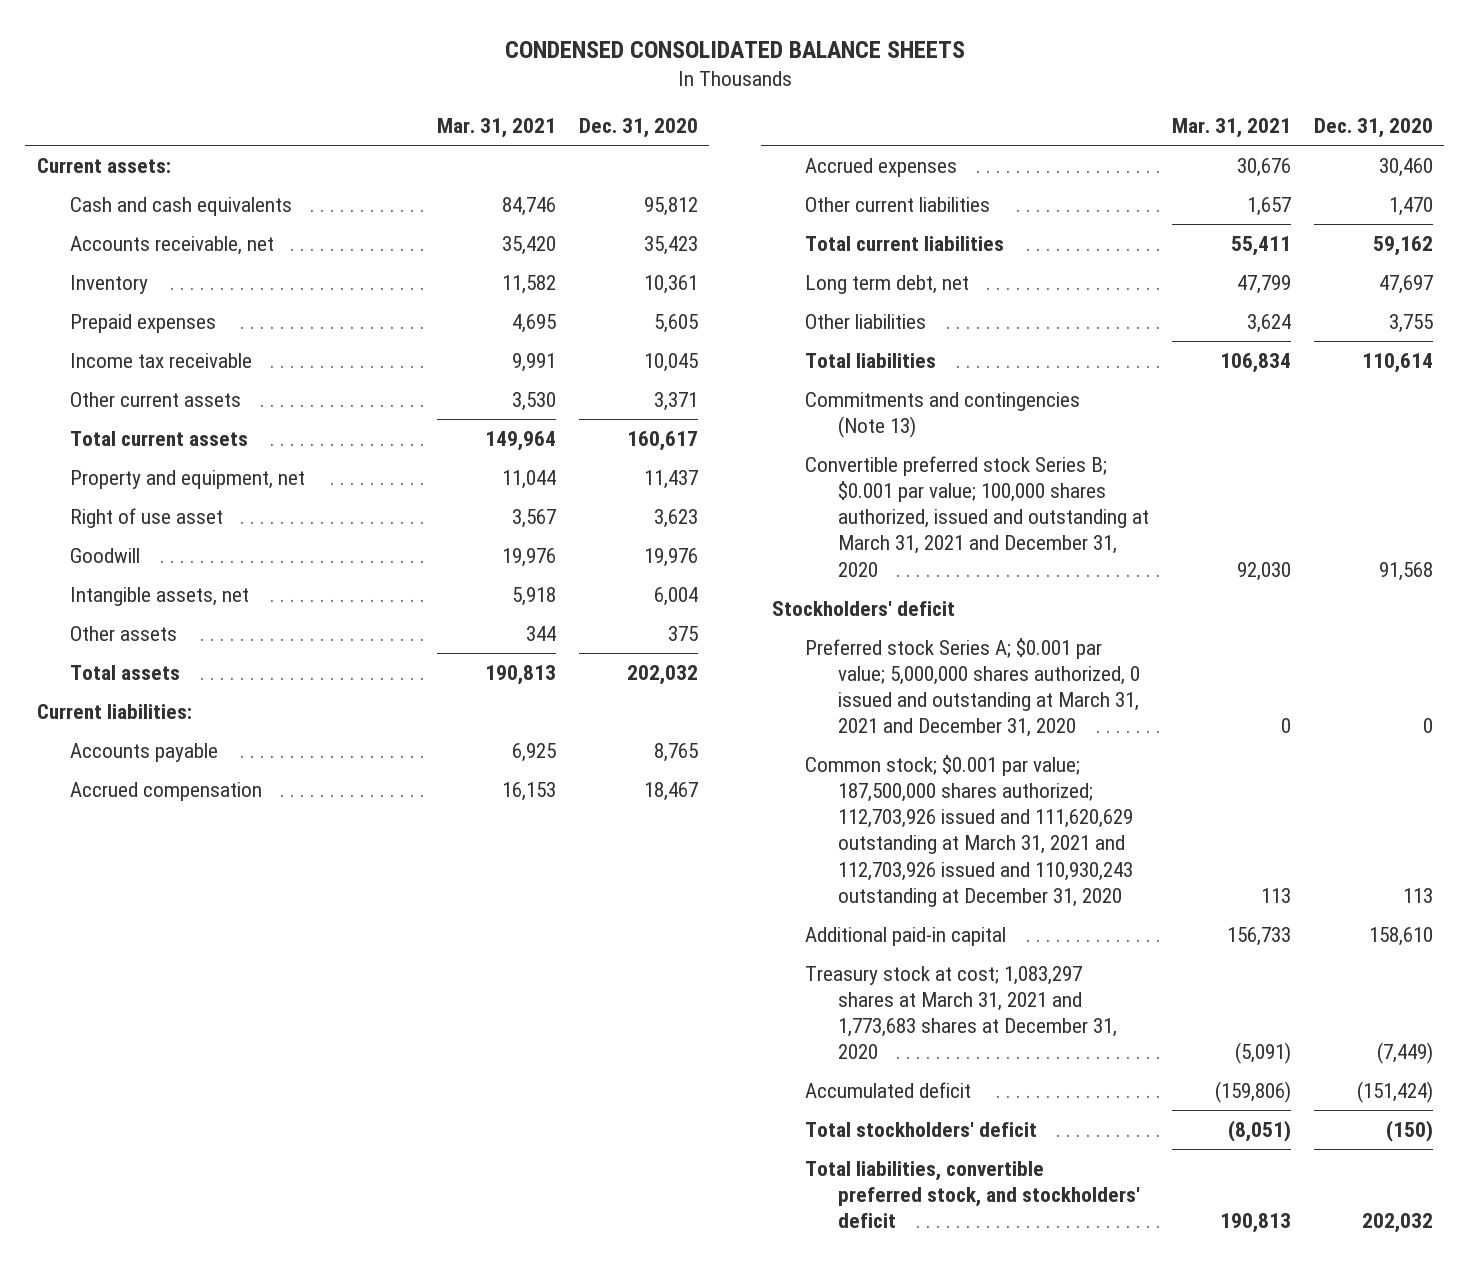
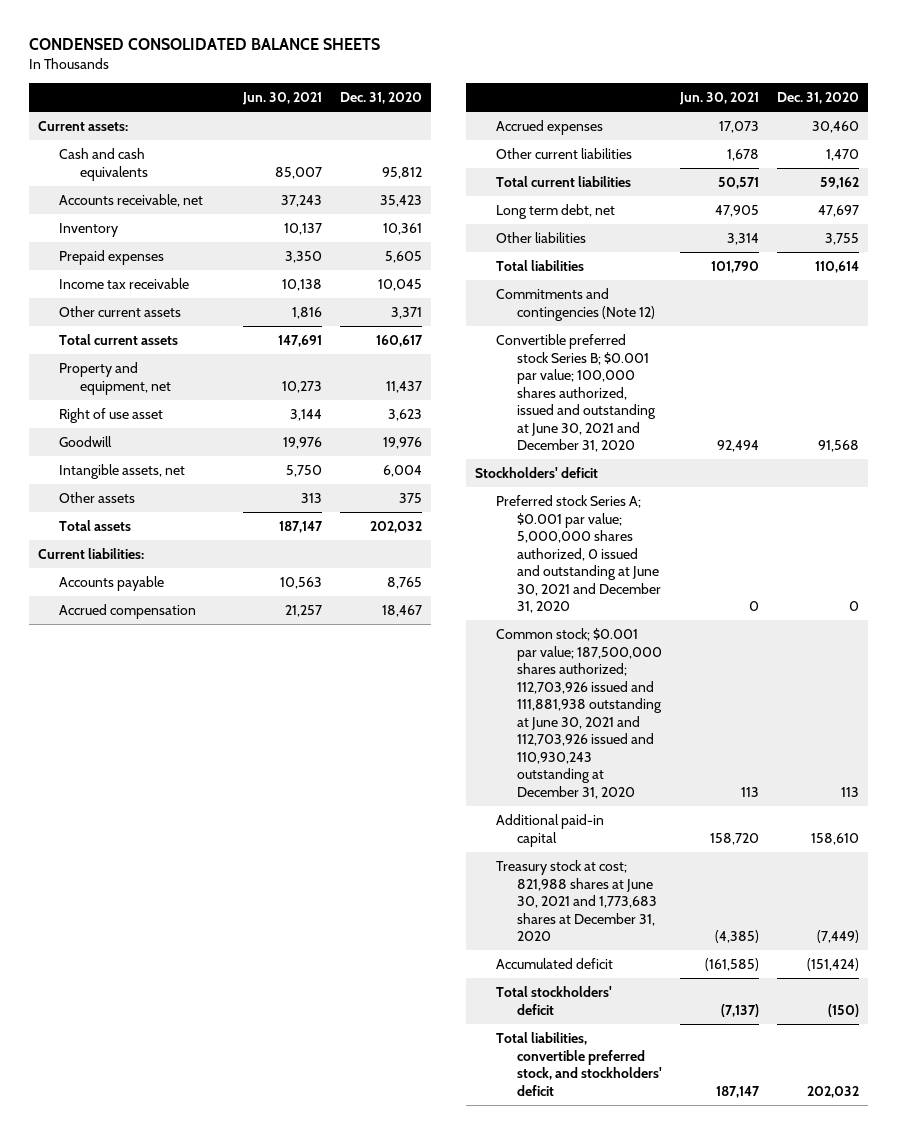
[436,118,556,139] Mar. 31, 2021 -> none
none -> [242,92,323,106] Jun. 30, 2021
[805,391,1081,438] Commitments and contingencies (Note 13) -> [496,287,656,321] Commitments and contingencies (Note 12)
[805,455,1150,577] Convertible preferred stock Series B; $0.001 par value; 100,000 shares authorized, issued and outstanding at March 31, 2021 and December 31, 2020 -> [496,333,657,453] Convertible preferred stock Series B; $0.001 par value; 100,000 shares authorized, issued and outstanding at June 30, 2021 and December 31, 2020
[805,637,1141,738] Preferred stock Series A; $0.001 par value; 5,000,000 shares authorized, 0 issued and outstanding at March 31, 2021 and December 31, 2020 -> [496,494,662,614] Preferred stock Series A; $0.001 par value; 5,000,000 shares authorized, 0 issued and outstanding at June 30, 2021 and December 31, 2020
[805,754,1134,907] Common stock; $0.001 par value; 187,500,000 shares authorized; 112,703,926 issued and 111,620,629 outstanding at March 31, 2021 and 112,703,926 issued and 110,930,243 outstanding at December 31, 2020 -> [496,627,663,799] Common stock; $0.001 par value; 187,500,000 shares authorized; 112,703,926 issued and 111,881,938 outstanding at June 30, 2021 and 112,703,926 issued and 110,930,243 outstanding at December 31, 2020
[805,965,1118,1060] Treasury stock at cost; 1,083,297 shares at March 31, 2021 and 1,773,683 shares at December 31, 2020 -> [496,859,658,942] Treasury stock at cost; 821,988 shares at June 30, 2021 and 1,773,683 shares at December 31, 2020

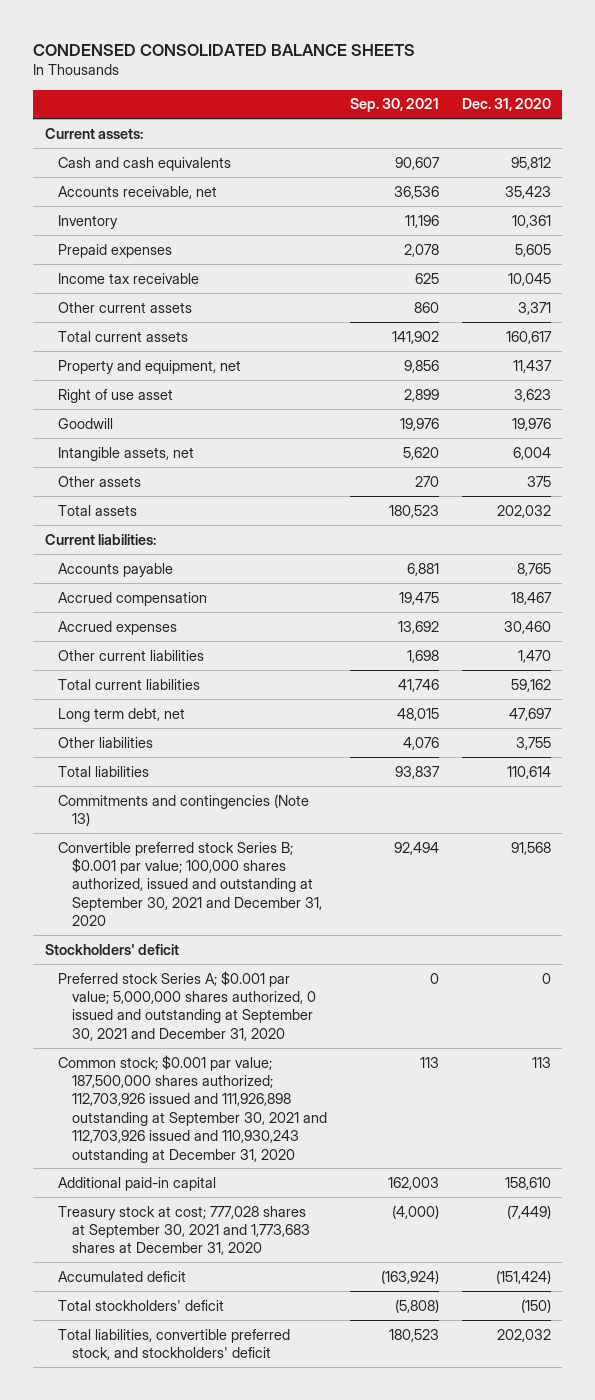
[242,92,323,106] Jun. 30, 2021 -> none
none -> [349,98,439,113] Sep. 30, 2021
[496,287,656,321] Commitments and contingencies (Note 12) -> [58,793,310,826] Commitments and contingencies (Note 13)
[496,333,657,453] Convertible preferred stock Series B; $0.001 par value; 100,000 shares authorized, issued and outstanding at June 30, 2021 and December 31, 2020 -> [58,841,323,927] Convertible preferred stock Series B; $0.001 par value; 100,000 shares authorized, issued and outstanding at September 30, 2021 and December 31, 2020
[496,494,662,614] Preferred stock Series A; $0.001 par value; 5,000,000 shares authorized, 0 issued and outstanding at June 30, 2021 and December 31, 2020 -> [58,970,317,1041] Preferred stock Series A; $0.001 par value; 5,000,000 shares authorized, 0 issued and outstanding at September 30, 2021 and December 31, 2020
[496,627,663,799] Common stock; $0.001 par value; 187,500,000 shares authorized; 112,703,926 issued and 111,881,938 outstanding at June 30, 2021 and 112,703,926 issued and 110,930,243 outstanding at December 31, 2020 -> [58,1054,328,1163] Common stock; $0.001 par value; 187,500,000 shares authorized; 112,703,926 issued and 111,926,898 outstanding at September 30, 2021 and 112,703,926 issued and 110,930,243 outstanding at December 31, 2020
[496,859,658,942] Treasury stock at cost; 821,988 shares at June 30, 2021 and 1,773,683 shares at December 31, 2020 -> [58,1205,311,1256] Treasury stock at cost; 777,028 shares at September 30, 2021 and 1,773,683 shares at December 31, 2020

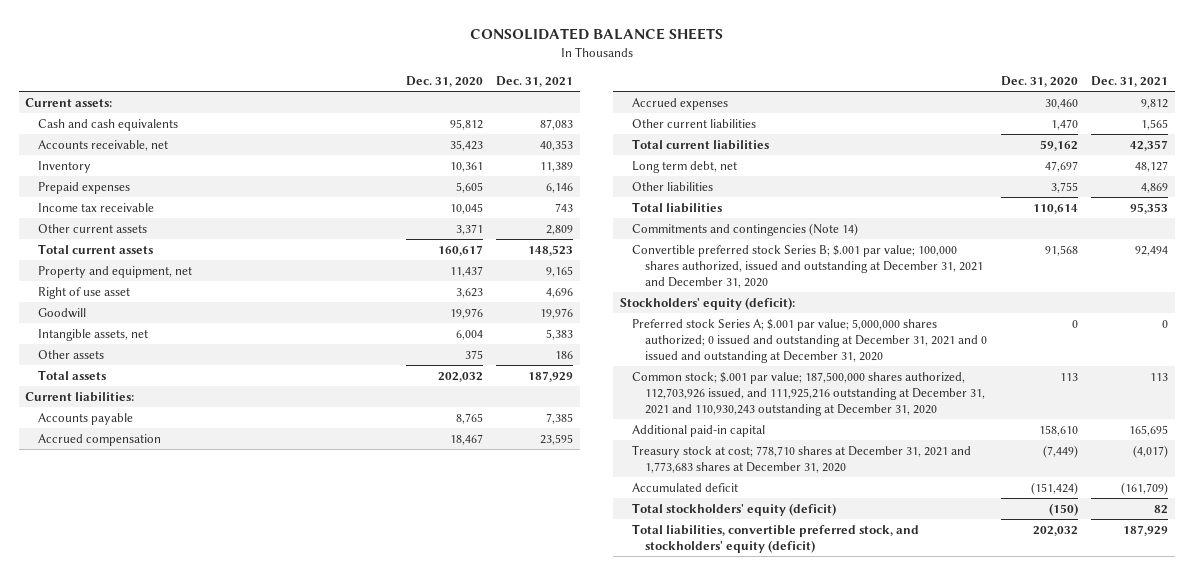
[33,43,416,56] CONDENSED CONSOLIDATED BALANCE SHEETS -> [469,28,723,41] CONSOLIDATED BALANCE SHEETS
[349,98,439,113] Sep. 30, 2021 -> none
none -> [496,76,574,88] Dec. 31, 2021
[58,793,310,826] Commitments and contingencies (Note 13) -> [632,222,859,236] Commitments and contingencies (Note 14)
[58,841,323,927] Convertible preferred stock Series B; $0.001 par value; 100,000 shares authorized, issued and outstanding at September 30, 2021 and December 31, 2020 -> [632,244,984,289] Convertible preferred stock Series B; $.001 par value; 100,000 shares authorized, issued and outstanding at December 31, 2021 and December 31, 2020
[44,943,179,955] Stockholders' deficit -> [619,296,795,310] Stockholders' equity (deficit):
[58,970,317,1041] Preferred stock Series A; $0.001 par value; 5,000,000 shares authorized, 0 issued and outstanding at September 30, 2021 and December 31, 2020 -> [632,318,988,364] Preferred stock Series A; $.001 par value; 5,000,000 shares authorized; 0 issued and outstanding at December 31, 2021 and 0 issued and outstanding at December 31, 2020
[58,1054,328,1163] Common stock; $0.001 par value; 187,500,000 shares authorized; 112,703,926 issued and 111,926,898 outstanding at September 30, 2021 and 112,703,926 issued and 110,930,243 outstanding at December 31, 2020 -> [632,371,986,417] Common stock; $.001 par value; 187,500,000 shares authorized, 112,703,926 issued, and 111,925,216 outstanding at December 31, 2021 and 110,930,243 outstanding at December 31, 2020
[58,1205,311,1256] Treasury stock at cost; 777,028 shares at September 30, 2021 and 1,773,683 shares at December 31, 2020 -> [632,444,972,474] Treasury stock at cost; 778,710 shares at December 31, 2021 and 1,773,683 shares at December 31, 2020
[58,1299,225,1311] Total stockholders' deficit -> [632,502,837,516] Total stockholders' equity (deficit)
[58,1328,291,1360] Total liabilities, convertible preferred stock, and stockholders' deficit -> [632,523,920,554] Total liabilities, convertible preferred stock, and stockholders' equity (deficit)

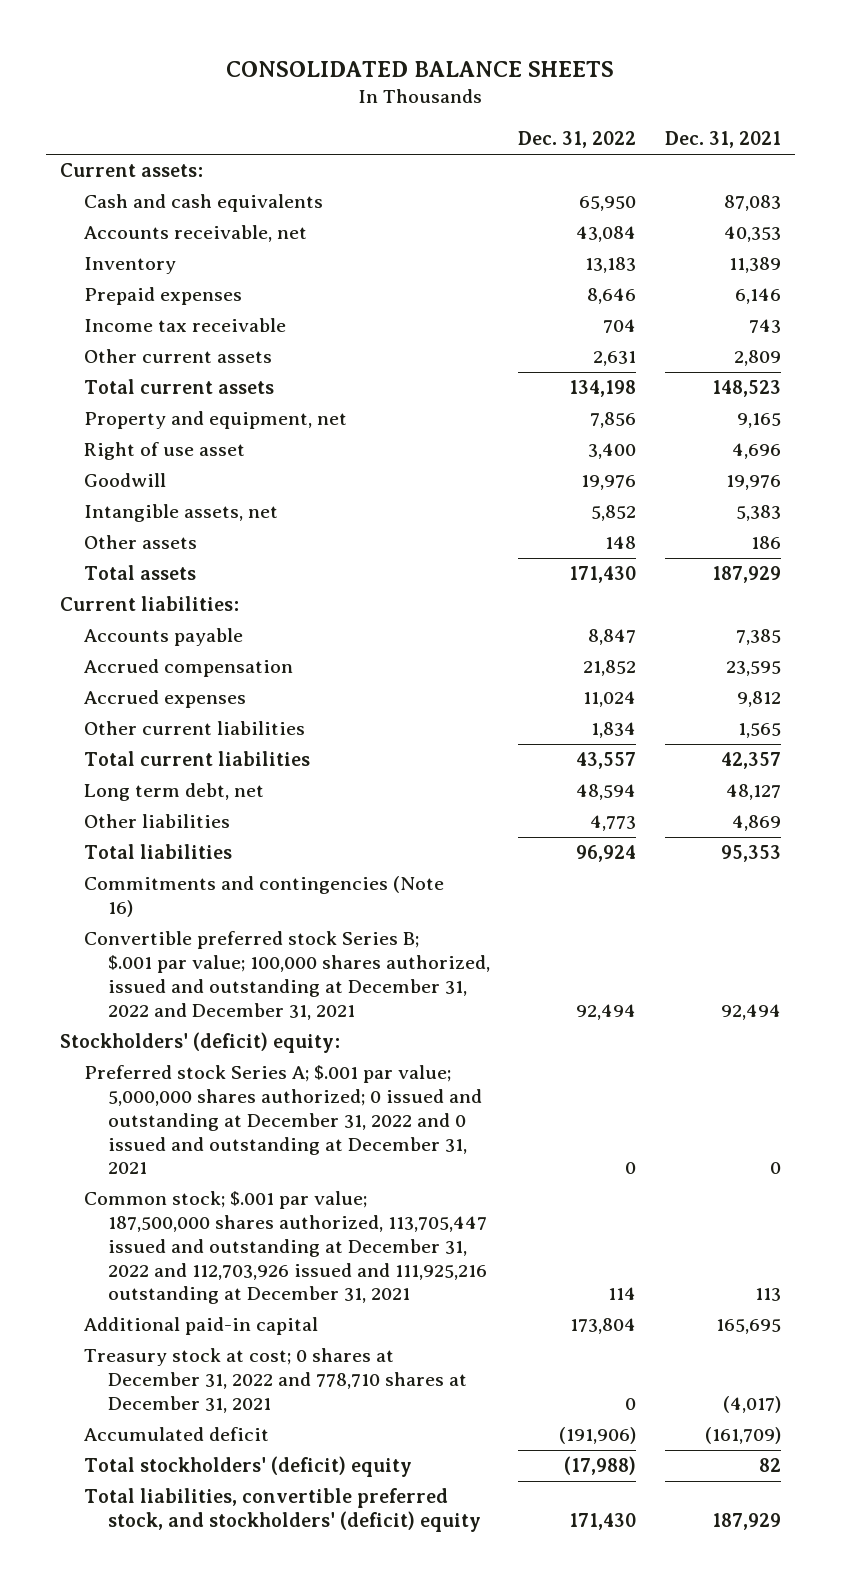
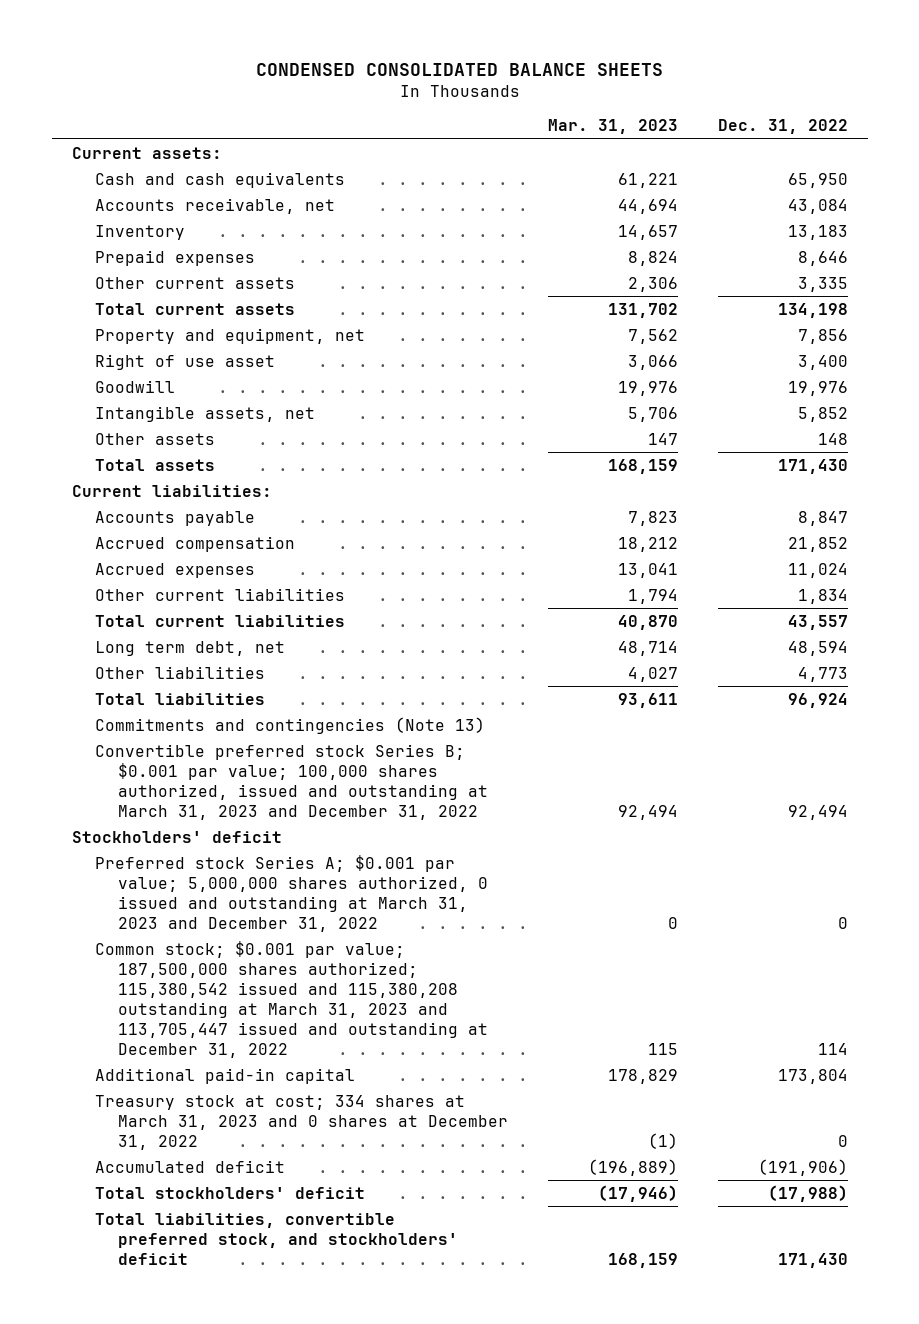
[226,60,615,77] CONSOLIDATED BALANCE SHEETS -> [255,62,663,76] CONDENSED CONSOLIDATED BALANCE SHEETS
[664,131,781,149] Dec. 31, 2021 -> none
none -> [548,119,679,135] Mar. 31, 2023
[83,318,286,333] Income tax receivable -> none
[593,351,637,367] 2,631 -> [797,276,848,292] 3,335
[83,876,444,918] Commitments and contingencies (Note 16) -> [95,716,486,734] Commitments and contingencies (Note 13)
[83,931,490,1020] Convertible preferred stock Series B; $.001 par value; 100,000 shares authorized, issued and outstanding at December 31, 2022 and December 31, 2021 -> [95,743,489,820] Convertible preferred stock Series B; $0.001 par value; 100,000 shares authorized, issued and outstanding at March 31, 2023 and December 31, 2022
[60,1032,341,1054] Stockholders' (deficit) equity: -> [71,830,282,843] Stockholders' deficit
[83,1065,482,1175] Preferred stock Series A; $.001 par value; 5,000,000 shares authorized; 0 issued and outstanding at December 31, 2022 and 0 issued and outstanding at December 31, 2021 -> [95,854,489,932] Preferred stock Series A; $0.001 par value; 5,000,000 shares authorized, 0 issued and outstanding at March 31, 2023 and December 31, 2022
[83,1191,487,1305] Common stock; $.001 par value; 187,500,000 shares authorized, 113,705,447 issued and outstanding at December 31, 2022 and 112,703,926 issued and 111,925,216 outstanding at December 31, 2021 -> [95,940,489,1058] Common stock; $0.001 par value; 187,500,000 shares authorized; 115,380,542 issued and 115,380,208 outstanding at March 31, 2023 and 113,705,447 issued and outstanding at December 31, 2022
[83,1348,467,1413] Treasury stock at cost; 0 shares at December 31, 2022 and 778,710 shares at December 31, 2021 -> [95,1094,509,1150] Treasury stock at cost; 334 shares at March 31, 2023 and 0 shares at December 31, 2022
[83,1456,412,1478] Total stockholders' (deficit) equity -> [95,1186,366,1199] Total stockholders' deficit
[83,1488,481,1533] Total liabilities, convertible preferred stock, and stockholders' (deficit) equity -> [95,1212,459,1265] Total liabilities, convertible preferred stock, and stockholders' deficit

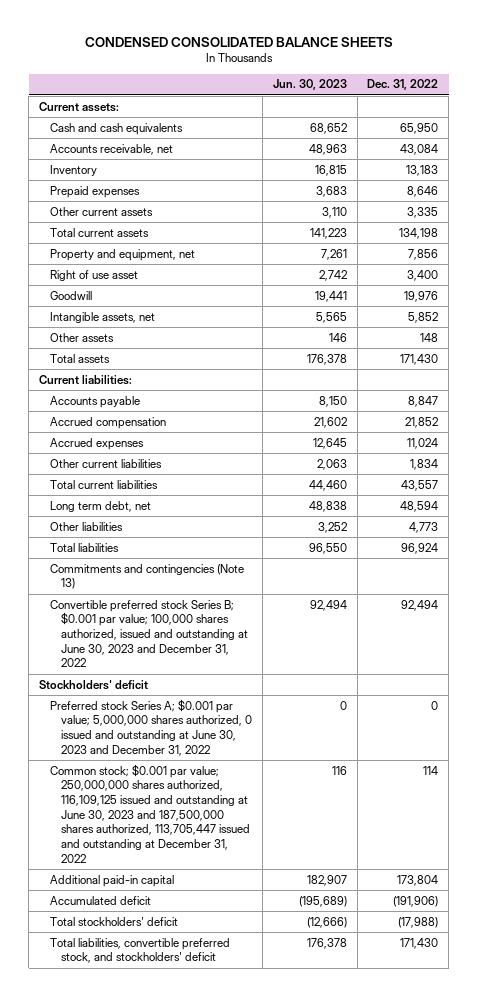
[548,119,679,135] Mar. 31, 2023 -> none
none -> [272,79,347,91] Jun. 30, 2023
[95,743,489,820] Convertible preferred stock Series B; $0.001 par value; 100,000 shares authorized, issued and outstanding at March 31, 2023 and December 31, 2022 -> [50,599,249,668] Convertible preferred stock Series B; $0.001 par value; 100,000 shares authorized, issued and outstanding at June 30, 2023 and December 31, 2022
[95,854,489,932] Preferred stock Series A; $0.001 par value; 5,000,000 shares authorized, 0 issued and outstanding at March 31, 2023 and December 31, 2022 -> [50,698,253,756] Preferred stock Series A; $0.001 par value; 5,000,000 shares authorized, 0 issued and outstanding at June 30, 2023 and December 31, 2022
[95,940,489,1058] Common stock; $0.001 par value; 187,500,000 shares authorized; 115,380,542 issued and 115,380,208 outstanding at March 31, 2023 and 113,705,447 issued and outstanding at December 31, 2022 -> [50,763,251,863] Common stock; $0.001 par value; 250,000,000 shares authorized, 116,109,125 issued and outstanding at June 30, 2023 and 187,500,000 shares authorized, 113,705,447 issued and outstanding at December 31, 2022
[95,1094,509,1150] Treasury stock at cost; 334 shares at March 31, 2023 and 0 shares at December 31, 2022 -> none

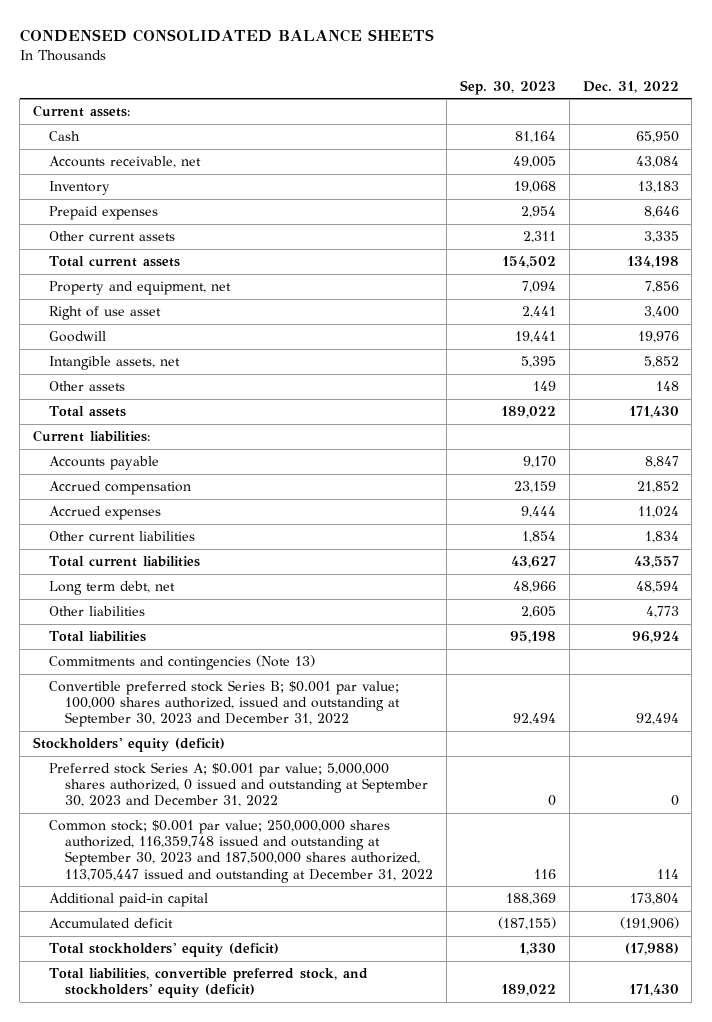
[272,79,347,91] Jun. 30, 2023 -> none
none -> [460,79,557,95] Sep. 30, 2023
[50,122,184,135] Cash and cash equivalents -> [49,131,81,142] Cash
[50,599,249,668] Convertible preferred stock Series B; $0.001 par value; 100,000 shares authorized, issued and outstanding at June 30, 2023 and December 31, 2022 -> [49,680,401,728] Convertible preferred stock Series B; $0.001 par value; 100,000 shares authorized, issued and outstanding at September 30, 2023 and December 31, 2022
[38,679,148,690] Stockholders' deficit -> [32,737,225,753] Stockholders' equity (deficit)
[50,698,253,756] Preferred stock Series A; $0.001 par value; 5,000,000 shares authorized, 0 issued and outstanding at June 30, 2023 and December 31, 2022 -> [49,762,429,808] Preferred stock Series A; $0.001 par value; 5,000,000 shares authorized, 0 issued and outstanding at September 30, 2023 and December 31, 2022
[50,763,251,863] Common stock; $0.001 par value; 250,000,000 shares authorized, 116,109,125 issued and outstanding at June 30, 2023 and 187,500,000 shares authorized, 113,705,447 issued and outstanding at December 31, 2022 -> [49,820,434,883] Common stock; $0.001 par value; 250,000,000 shares authorized, 116,359,748 issued and outstanding at September 30, 2023 and 187,500,000 shares authorized, 113,705,447 issued and outstanding at December 31, 2022
[50,916,179,926] Total stockholders' deficit -> [49,943,280,958] Total stockholders' equity (deficit)
[50,937,231,964] Total liabilities, convertible preferred stock, and stockholders' deficit -> [49,968,369,999] Total liabilities, convertible preferred stock, and stockholders' equity (deficit)

